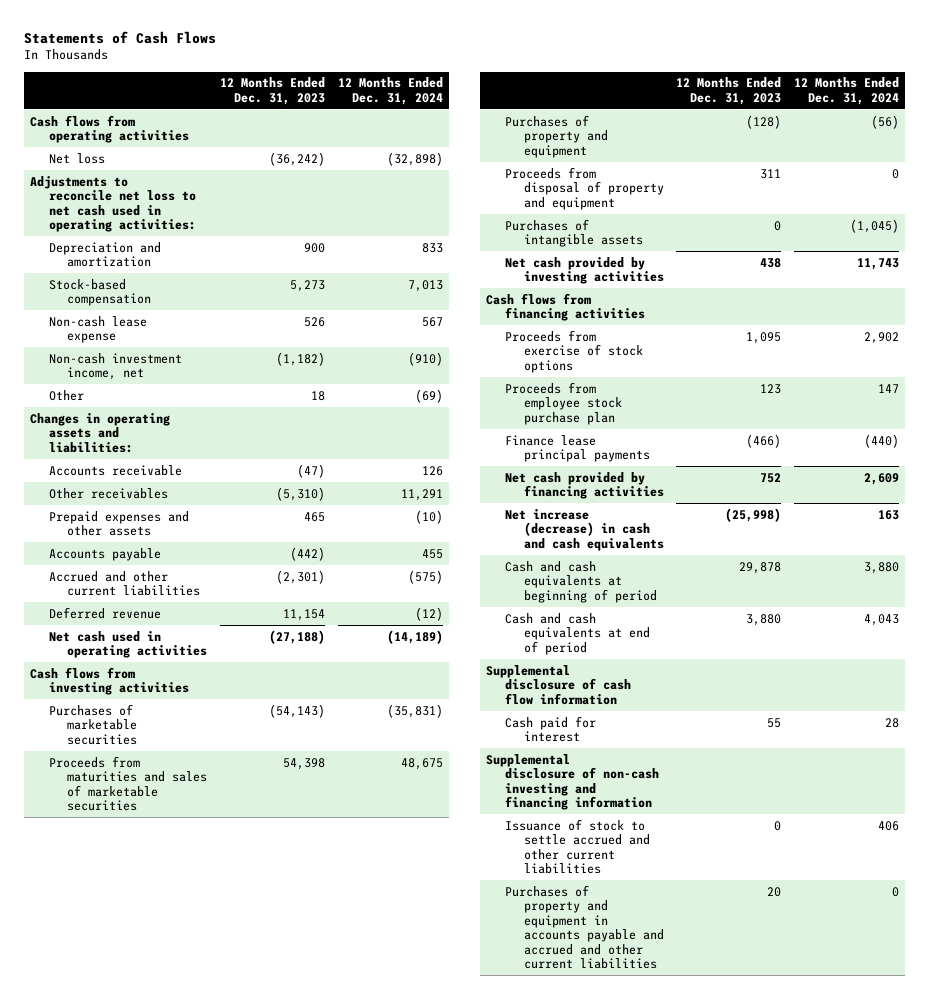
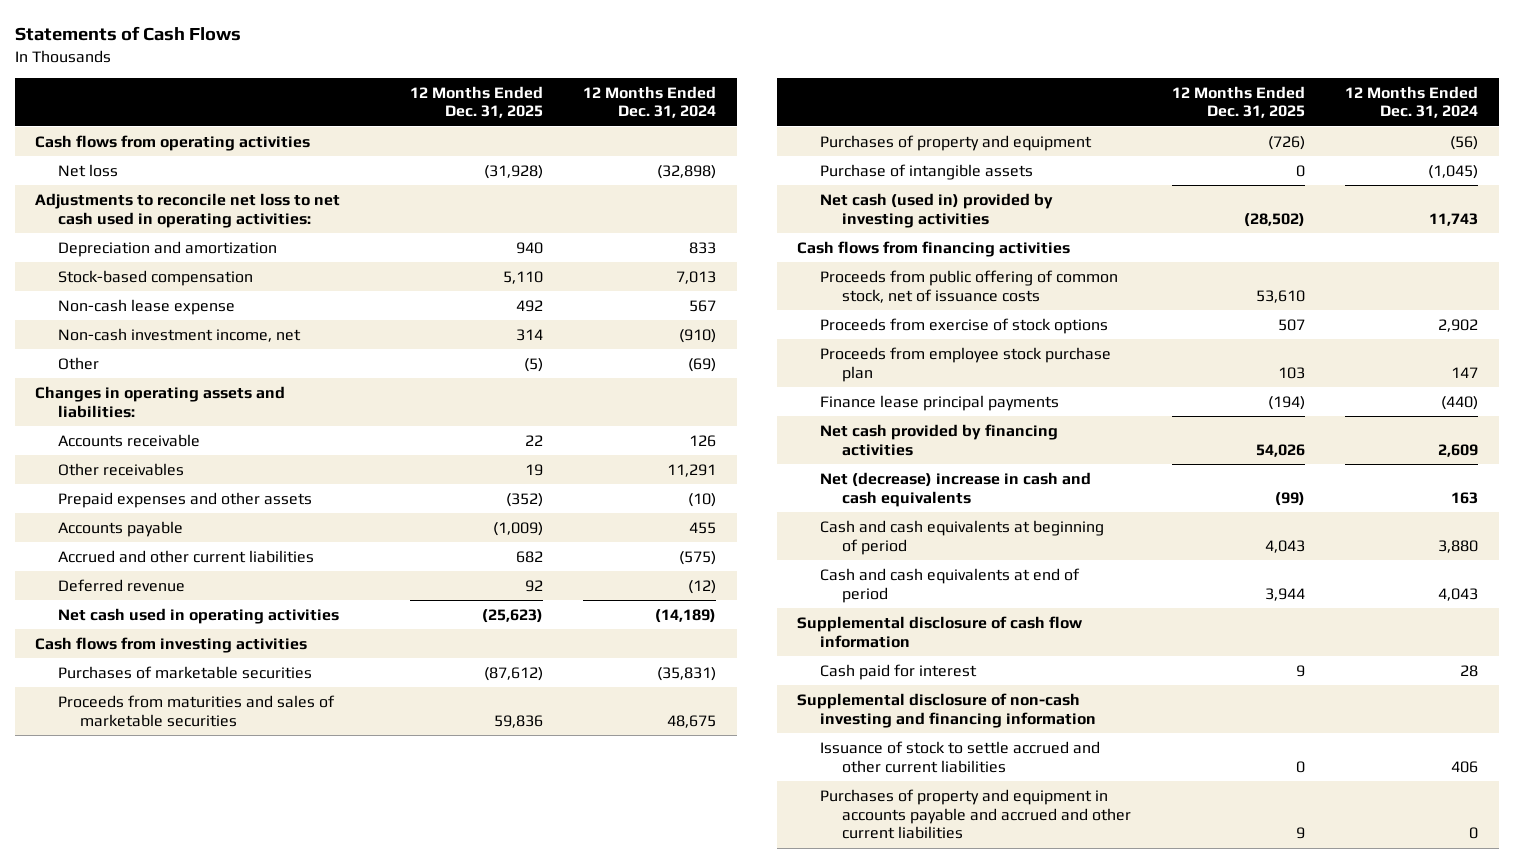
[220,77,326,105] 12 Months Ended Dec. 31, 2023 -> none
none -> [409,85,543,119] 12 Months Ended Dec. 31, 2025
[504,166,664,210] Proceeds from disposal of property and equipment -> none
[504,218,643,248] Purchases of intangible assets -> [819,163,1033,180] Purchase of intangible assets
[504,256,664,285] Net cash provided by investing activities -> [819,192,1053,228] Net cash (used in) provided by investing activities
none -> [819,269,1118,303] Proceeds from public offering of common stock, net of issuance costs
[504,508,664,551] Net increase (decrease) in cash and cash equivalents -> [819,471,1091,507] Net (decrease) increase in cash and cash equivalents

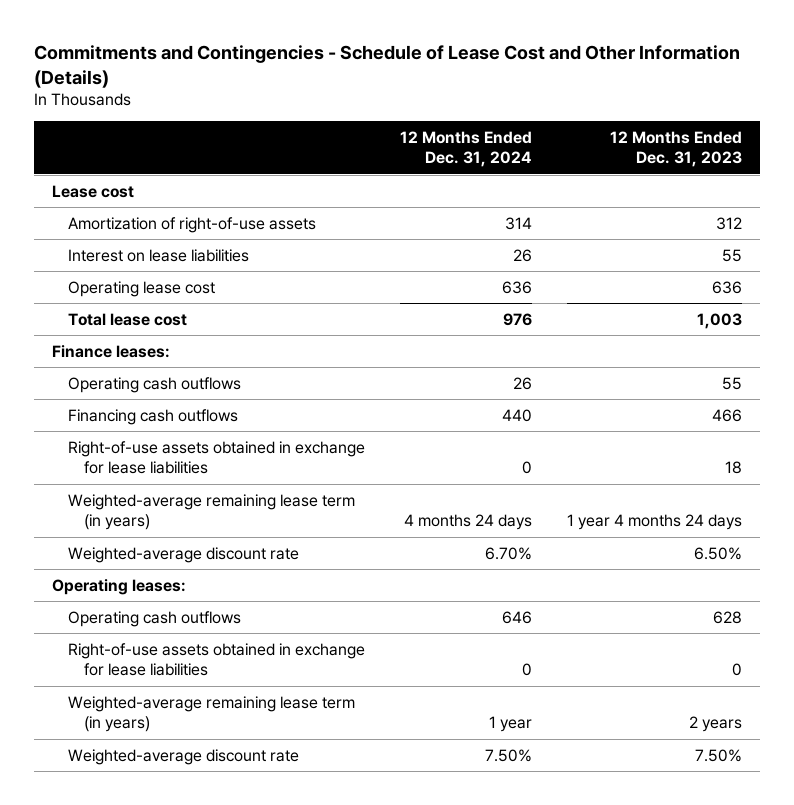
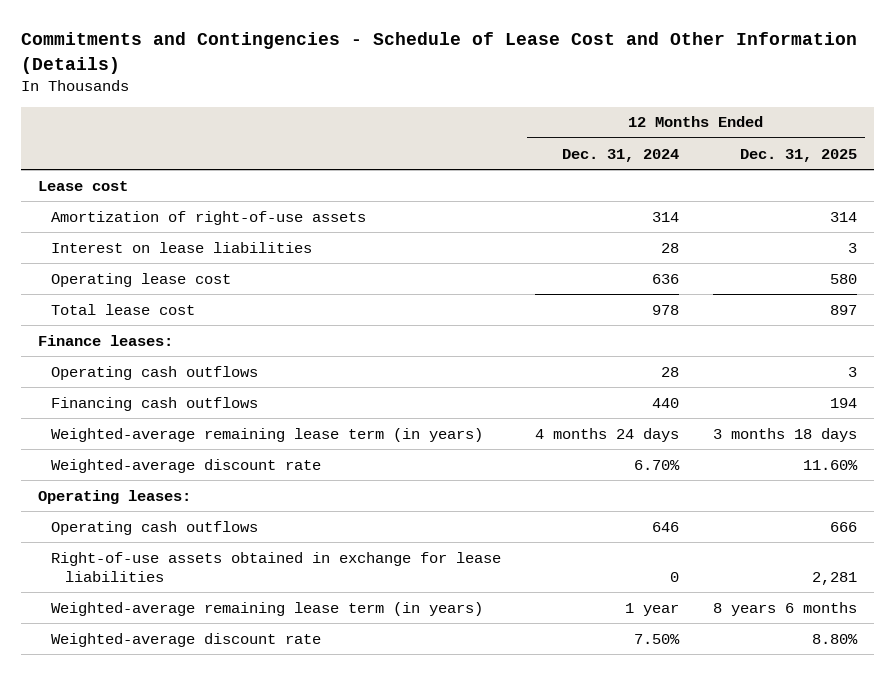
[610,131,743,168] 12 Months Ended Dec. 31, 2023 -> none
none -> [739,148,857,162] Dec. 31, 2025
[513,248,533,262] 26 -> [661,242,680,253] 28
[503,312,533,326] 976 -> [652,304,680,315] 978
[513,376,533,390] 26 -> [661,366,680,377] 28
[67,440,365,475] Right-of-use assets obtained in exchange for lease liabilities -> none

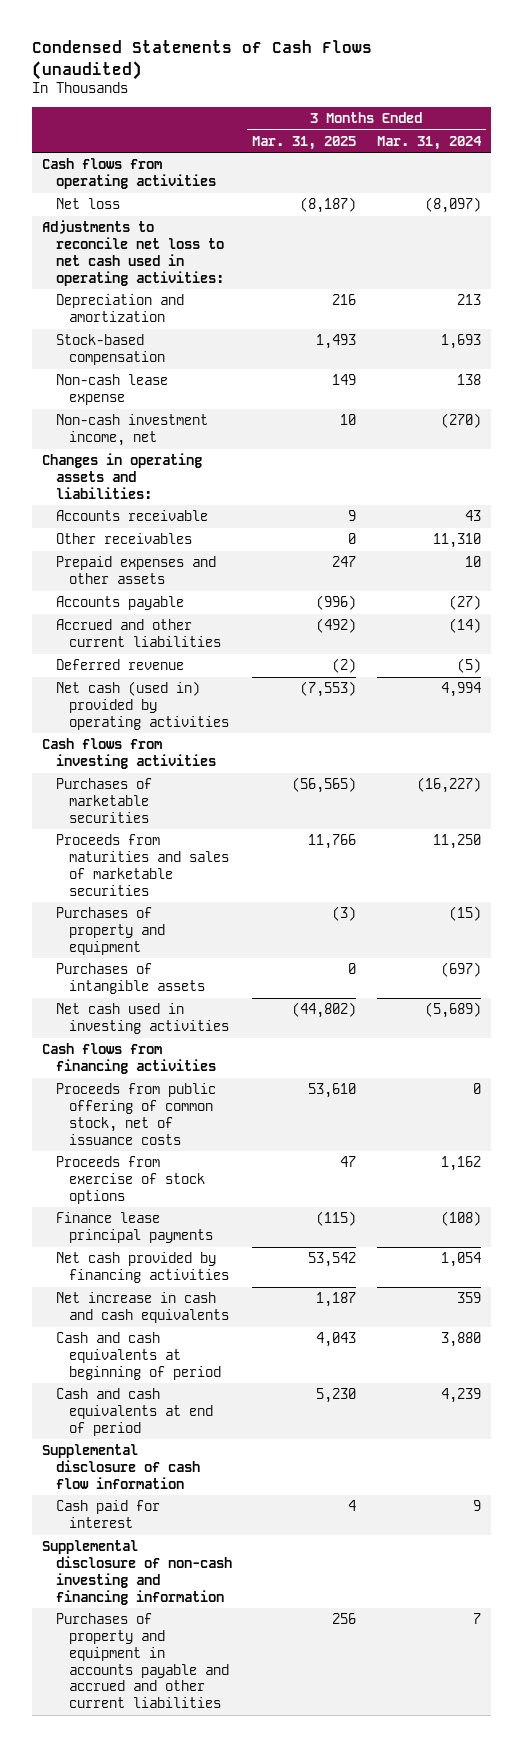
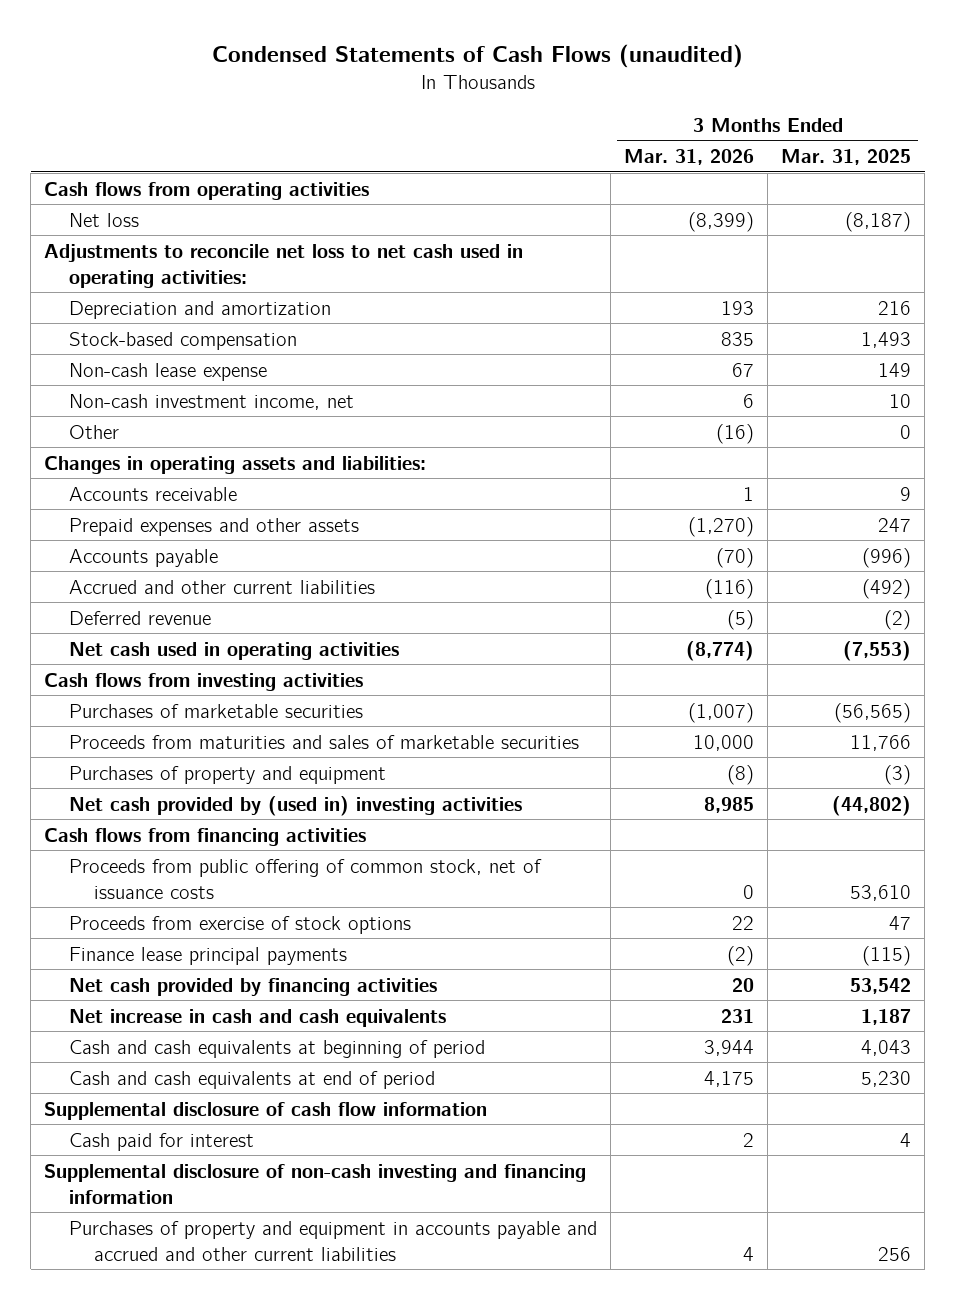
[376,135,482,150] Mar. 31, 2024 -> none
none -> [624,149,755,166] Mar. 31, 2026
none -> [69,424,120,439] Other
[55,533,192,545] Other receivables -> none
[55,681,229,730] Net cash (used in) provided by operating activities -> [69,641,400,660] Net cash used in operating activities
[55,963,205,994] Purchases of intangible assets -> none
[55,1003,229,1034] Net cash used in investing activities -> [69,795,523,816] Net cash provided by (used in) investing activities

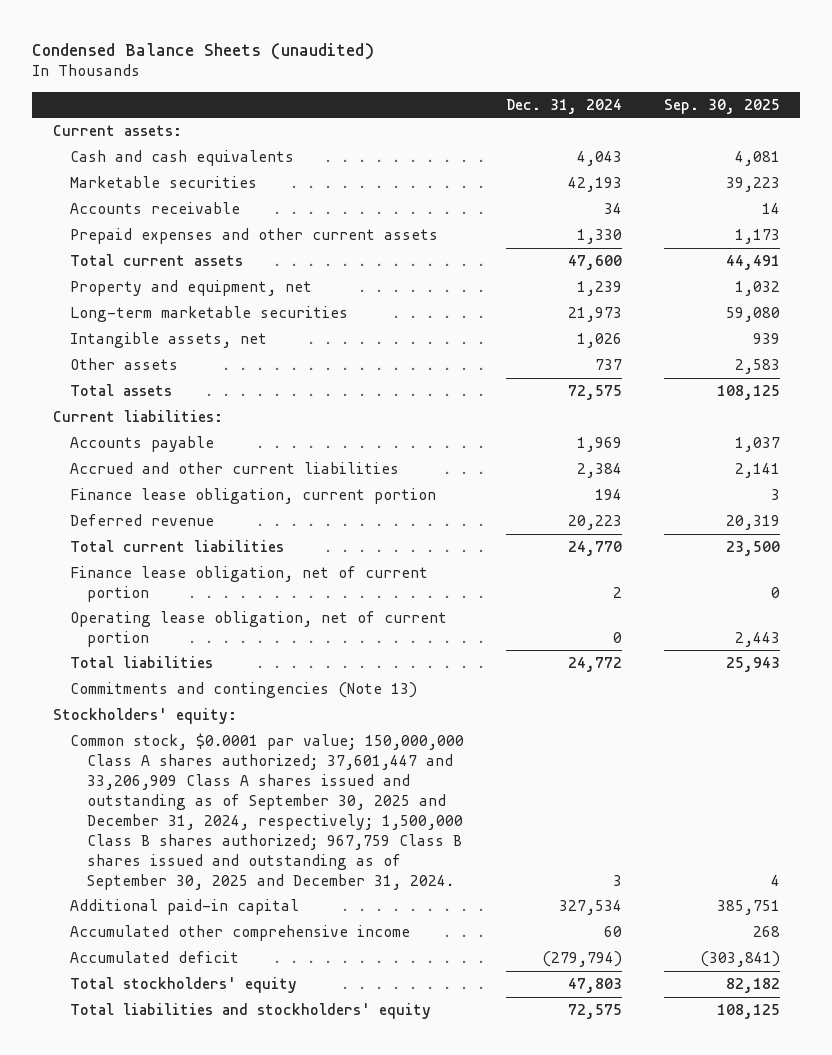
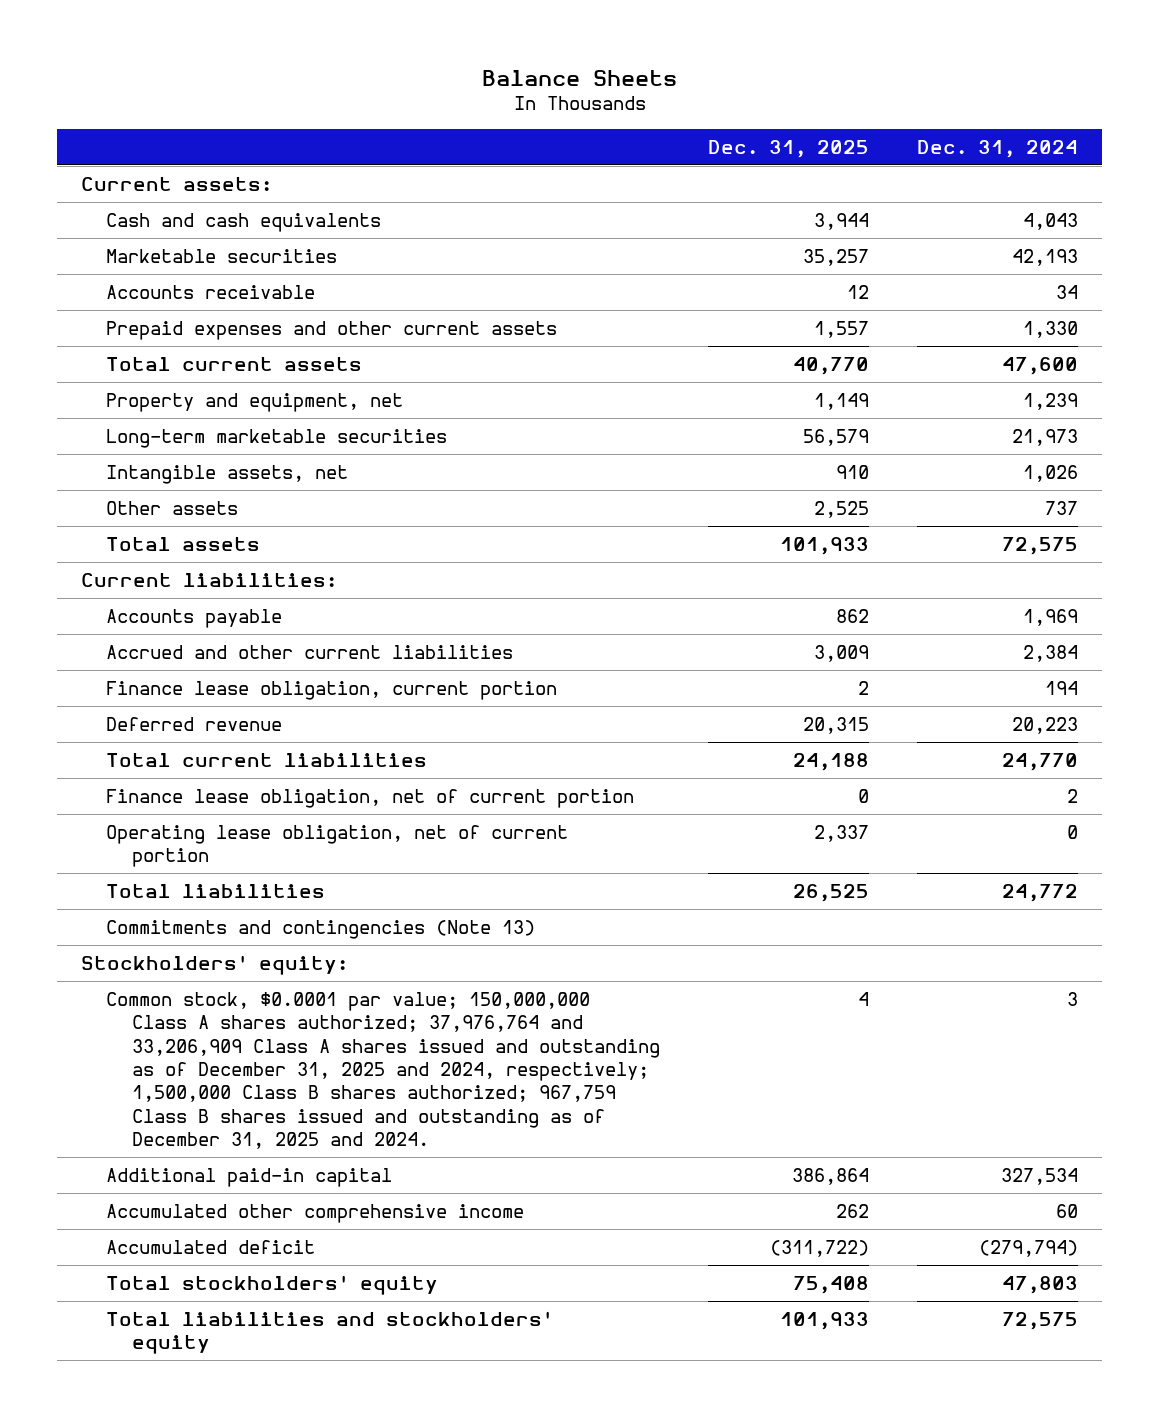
[31,42,374,60] Condensed Balance Sheets (unaudited) -> [481,69,677,86] Balance Sheets
[663,98,780,114] Sep. 30, 2025 -> none
none -> [707,139,869,158] Dec. 31, 2025
[69,733,464,890] Common stock, $0.0001 par value; 150,000,000 Class A shares authorized; 37,601,447 and 33,206,909 Class A shares issued and outstanding as of September 30, 2025 and December 31, 2024, respectively; 1,500,000 Class B shares authorized; 967,759 Class B shares issued and outstanding as of September 30, 2025 and December 31, 2024. -> [106,991,660,1150] Common stock, $0.0001 par value; 150,000,000 Class A shares authorized; 37,976,764 and 33,206,909 Class A shares issued and outstanding as of December 31, 2025 and 2024, respectively; 1,500,000 Class B shares authorized; 967,759 Class B shares issued and outstanding as of December 31, 2025 and 2024.

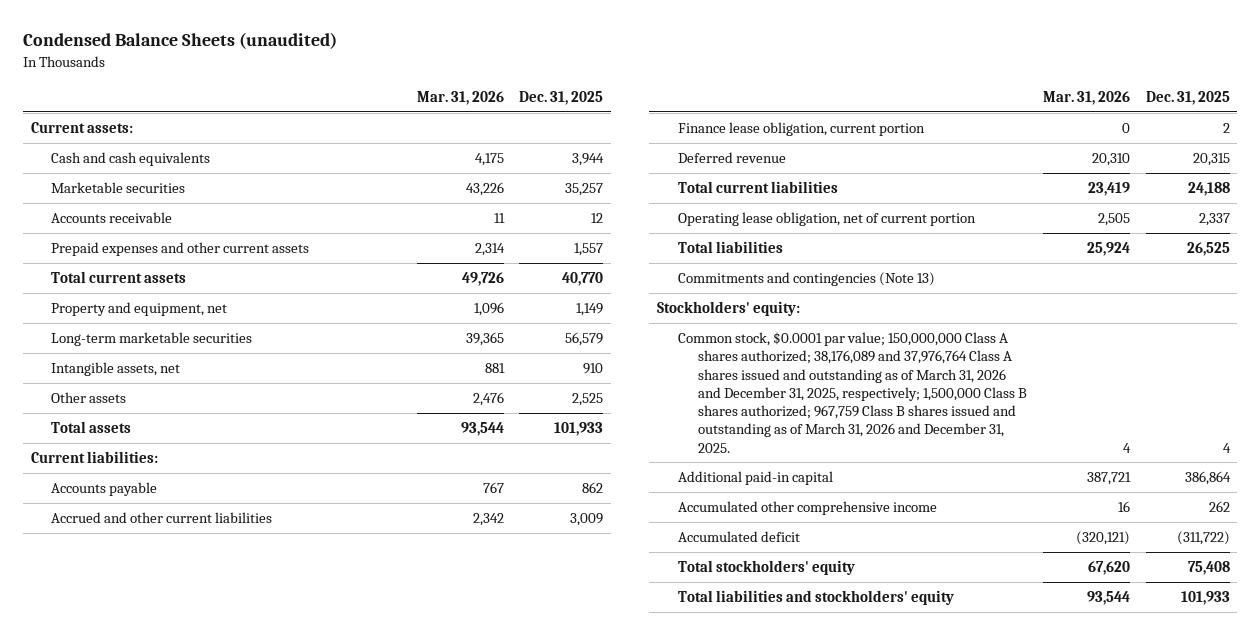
[481,69,677,86] Balance Sheets -> [22,32,337,50] Condensed Balance Sheets (unaudited)
[916,139,1078,158] Dec. 31, 2024 -> none
none -> [416,90,504,105] Mar. 31, 2026
[106,788,635,808] Finance lease obligation, net of current portion -> none
[106,991,660,1150] Common stock, $0.0001 par value; 150,000,000 Class A shares authorized; 37,976,764 and 33,206,909 Class A shares issued and outstanding as of December 31, 2025 and 2024, respectively; 1,500,000 Class B shares authorized; 967,759 Class B shares issued and outstanding as of December 31, 2025 and 2024. -> [677,331,1028,453] Common stock, $0.0001 par value; 150,000,000 Class A shares authorized; 38,176,089 and 37,976,764 Class A shares issued and outstanding as of March 31, 2026 and December 31, 2025, respectively; 1,500,000 Class B shares authorized; 967,759 Class B shares issued and outstanding as of March 31, 2026 and December 31, 2025.

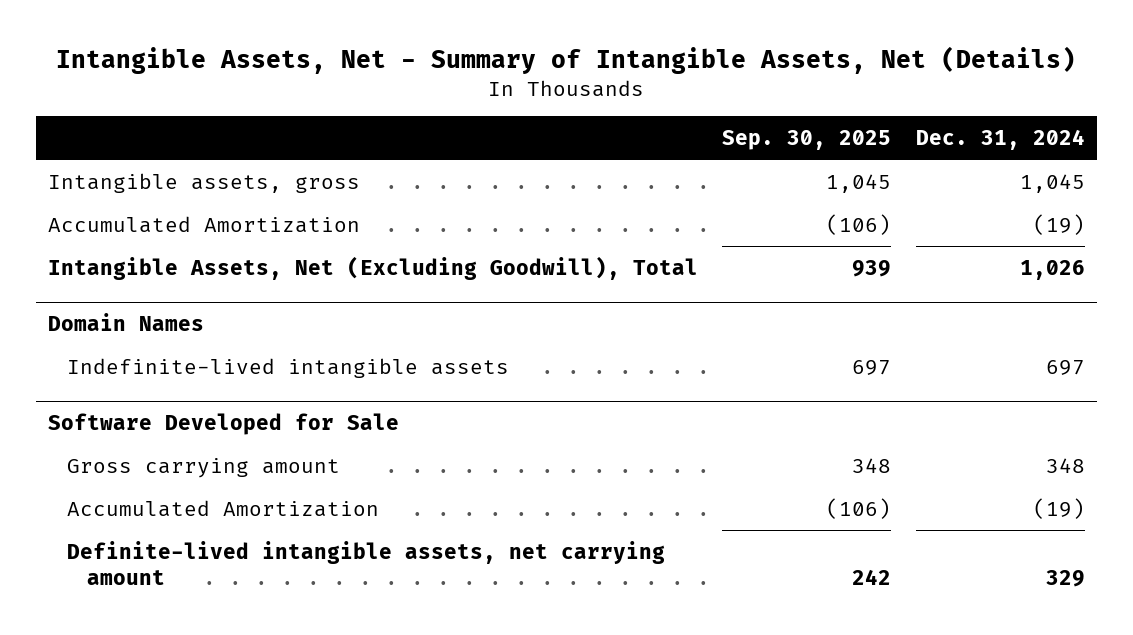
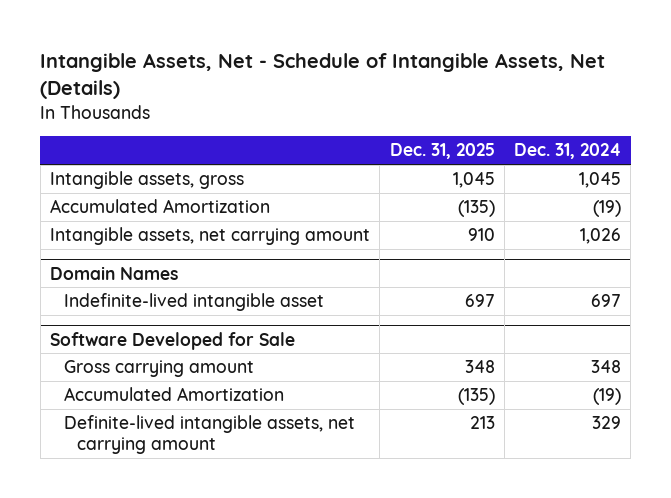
[56,45,1077,74] Intangible Assets, Net - Summary of Intangible Assets, Net (Details) -> [40,52,606,99] Intangible Assets, Net - Schedule of Intangible Assets, Net (Details)
[722,129,892,150] Sep. 30, 2025 -> none
none -> [389,143,495,160] Dec. 31, 2025
[47,255,698,280] Intangible Assets, Net (Excluding Goodwill), Total -> [50,227,371,246] Intangible assets, net carrying amount
[67,357,510,378] Indefinite-lived intangible assets -> [63,293,324,312] Indefinite-lived intangible asset

